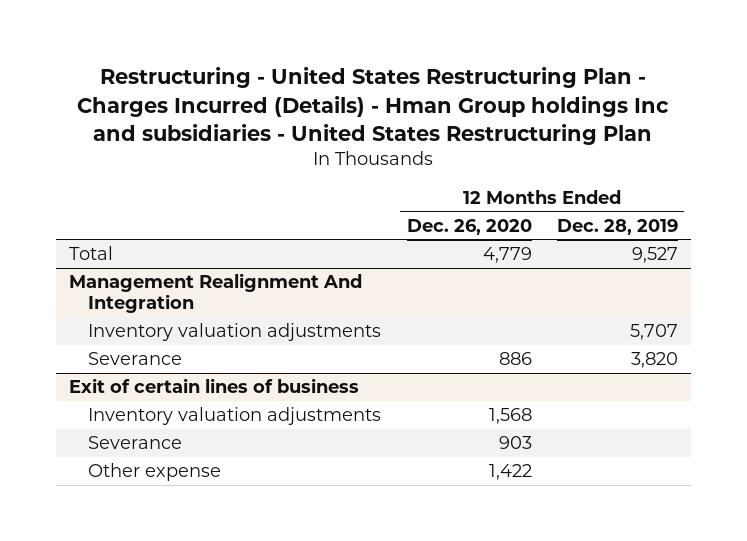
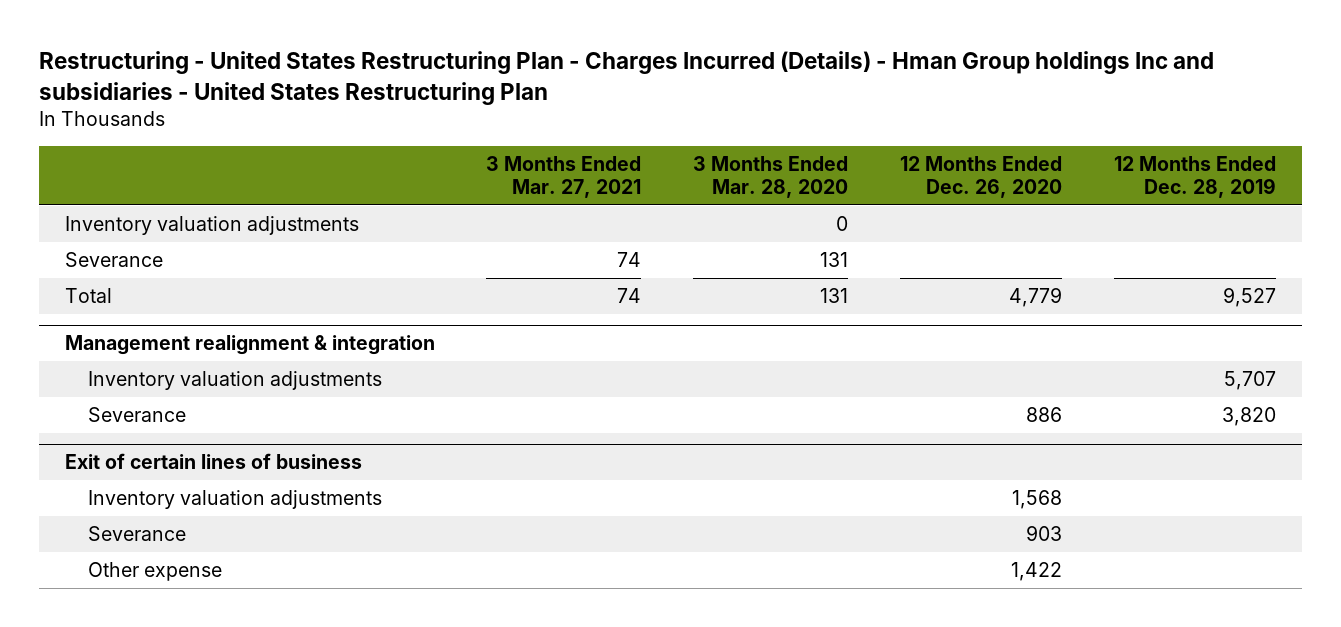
none -> [486,156,642,198] 3 Months Ended Mar. 27, 2021
none -> [693,156,849,198] 3 Months Ended Mar. 28, 2020
none -> [64,215,359,235] Inventory valuation adjustments
none -> [64,251,163,267] Severance
[68,273,362,314] Management Realignment And Integration -> [64,335,435,356] Management realignment & integration

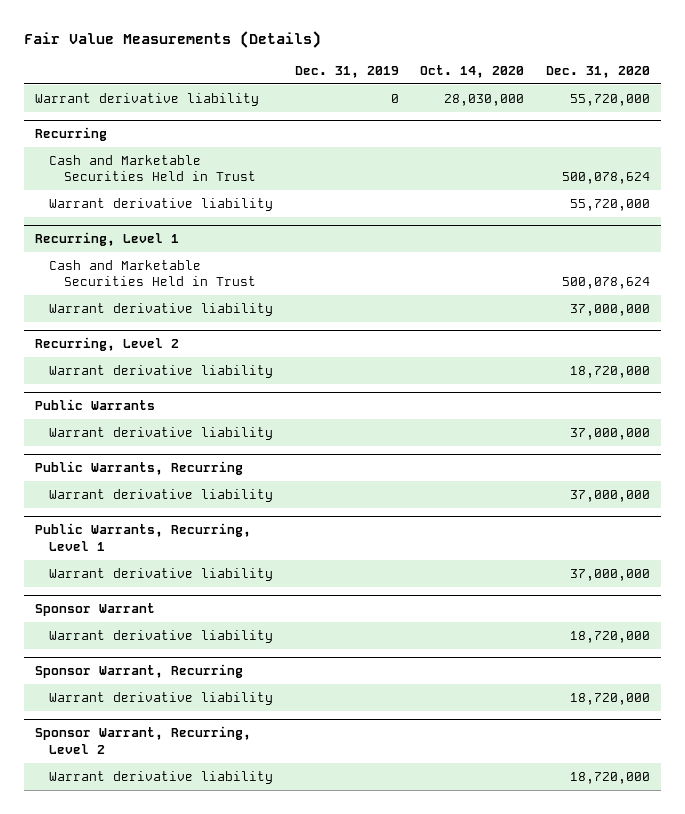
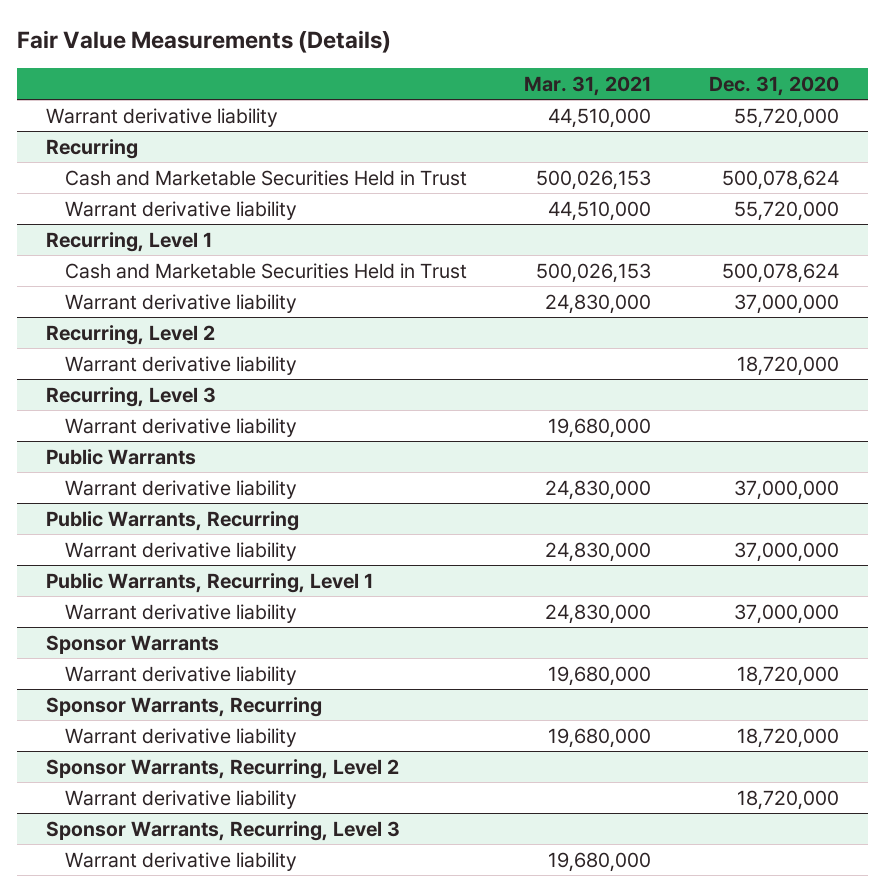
[294,66,399,79] Dec. 31, 2019 -> none
[420,65,525,79] Oct. 14, 2020 -> none
none -> [524,75,652,96] Mar. 31, 2021
none -> [46,386,217,407] Recurring, Level 3
none -> [64,417,297,437] Warrant derivative liability
[35,603,156,617] Sponsor Warrant -> [46,634,220,654] Sponsor Warrants
[35,664,244,679] Sponsor Warrant, Recurring -> [46,696,323,717] Sponsor Warrants, Recurring
[35,726,252,754] Sponsor Warrant, Recurring, Level 2 -> [46,758,400,779] Sponsor Warrants, Recurring, Level 2
none -> [46,820,401,841] Sponsor Warrants, Recurring, Level 3
none -> [64,851,297,871] Warrant derivative liability

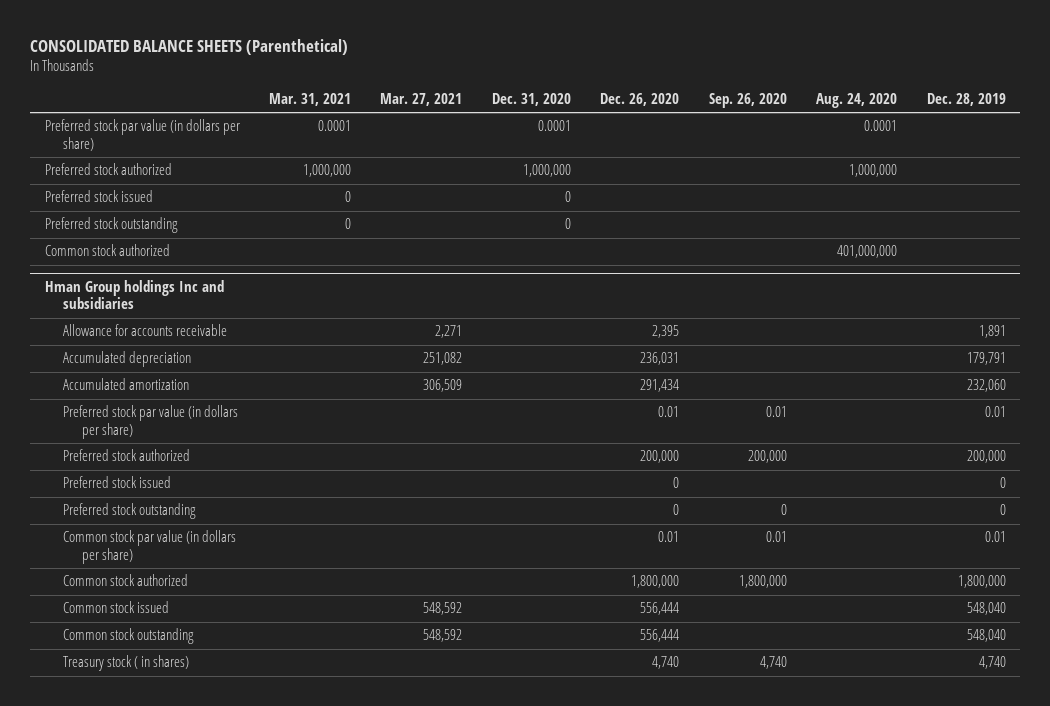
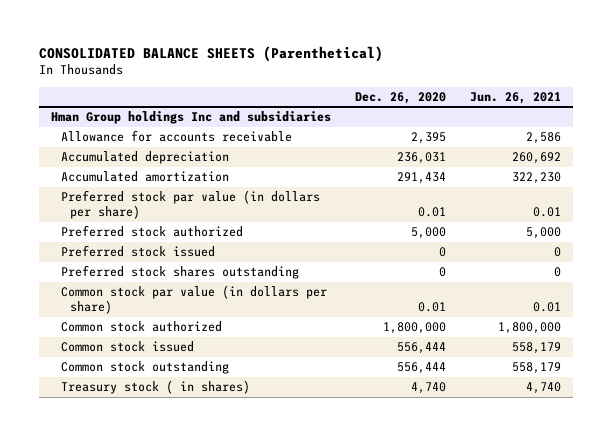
[269,93,352,107] Mar. 31, 2021 -> none
[380,93,463,107] Mar. 27, 2021 -> none
[491,93,571,107] Dec. 31, 2020 -> none
[708,93,787,109] Sep. 26, 2020 -> none
[816,93,898,109] Aug. 24, 2020 -> none
[926,93,1006,107] Dec. 28, 2019 -> none
none -> [470,91,562,104] Jun. 26, 2021
[44,119,240,151] Preferred stock par value (in dollars per share) -> none
[44,163,172,176] Preferred stock authorized -> none
[44,190,153,203] Preferred stock issued -> none
[44,217,178,234] Preferred stock outstanding -> none
[44,244,170,257] Common stock authorized -> none
[640,450,680,464] 200,000 -> [411,227,447,240] 5,000
[63,503,197,520] Preferred stock outstanding -> [60,265,299,280] Preferred stock shares outstanding

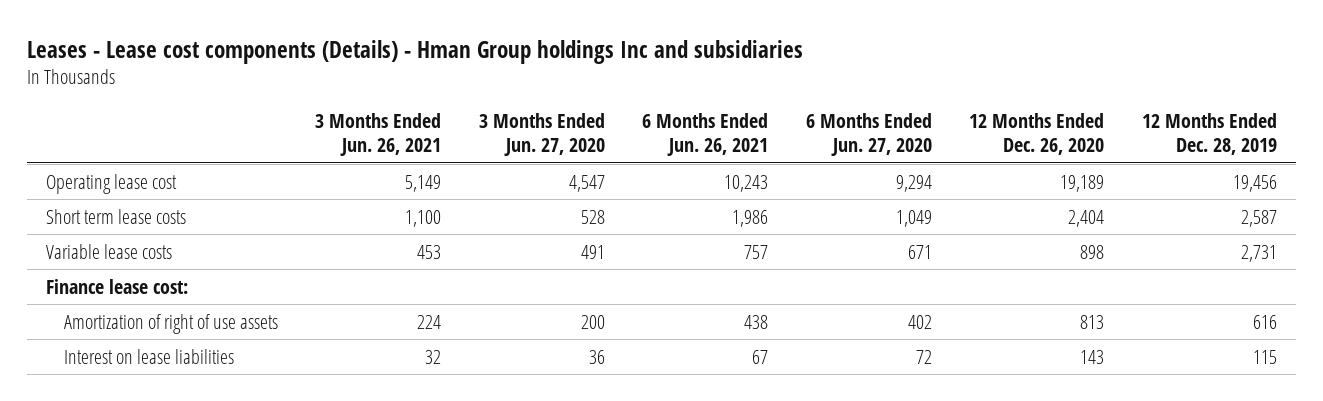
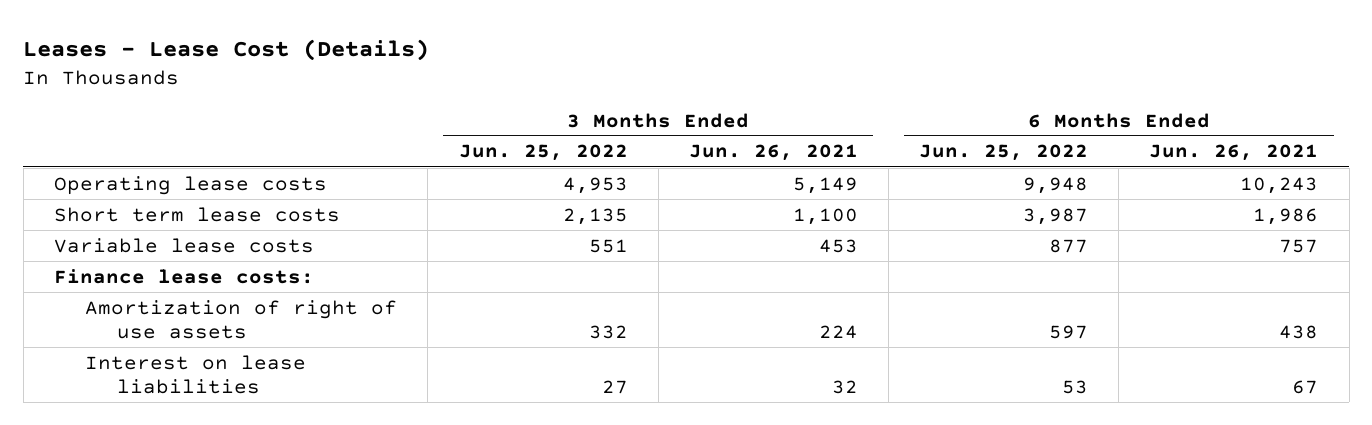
[27,39,804,64] Leases - Lease cost components (Details) - Hman Group holdings Inc and subsidiaries -> [23,38,430,61] Leases - Lease Cost (Details)
[478,112,605,156] 3 Months Ended Jun. 27, 2020 -> none
[805,112,932,156] 6 Months Ended Jun. 27, 2020 -> none
[969,112,1105,155] 12 Months Ended Dec. 26, 2020 -> none
[1141,112,1277,155] 12 Months Ended Dec. 28, 2019 -> none
none -> [458,144,628,162] Jun. 25, 2022
none -> [919,144,1089,162] Jun. 25, 2022
[46,173,178,194] Operating lease cost -> [53,175,327,195] Operating lease costs
[46,278,189,294] Finance lease cost: -> [53,268,314,284] Finance lease costs:

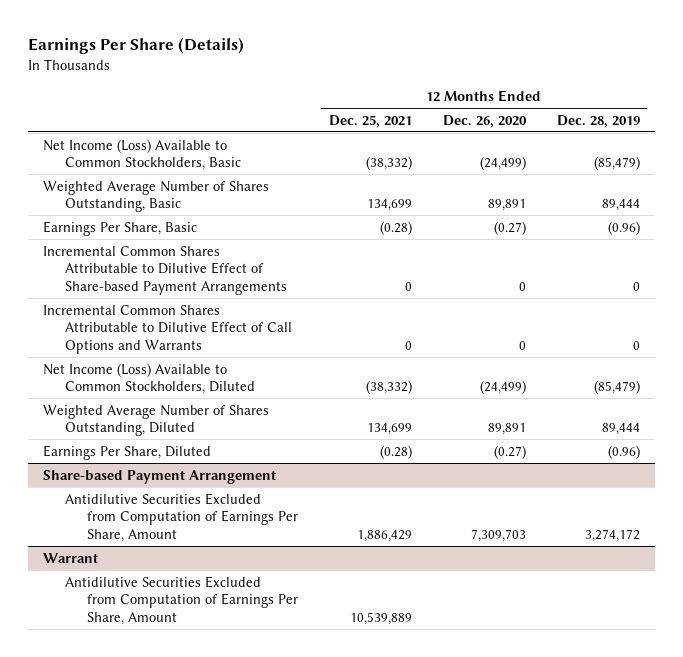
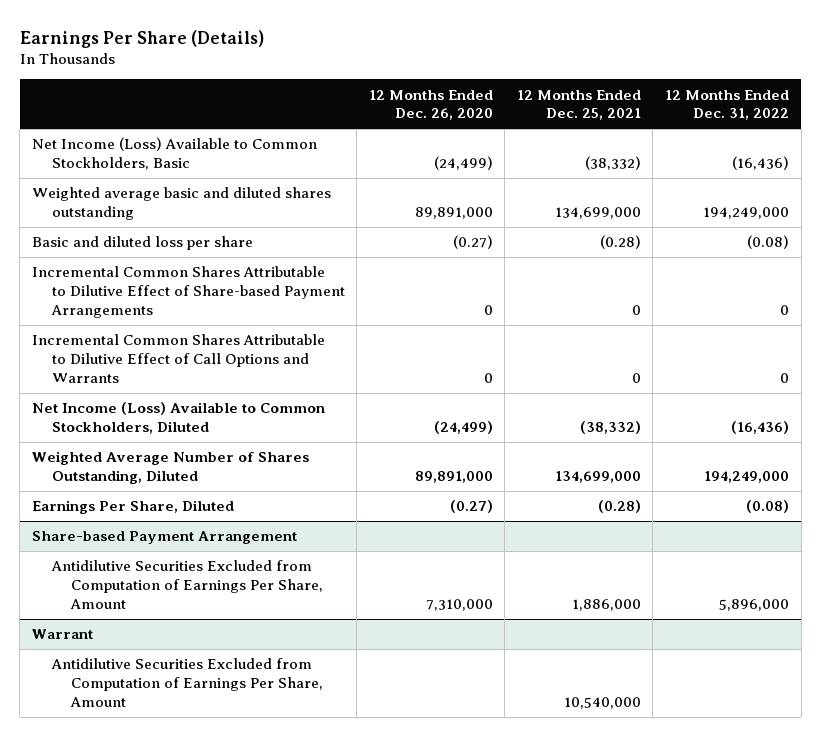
[556,114,640,128] Dec. 28, 2019 -> none
none -> [665,89,790,121] 12 Months Ended Dec. 31, 2022
[43,180,270,213] Weighted Average Number of Shares Outstanding, Basic -> [32,187,332,221] Weighted average basic and diluted shares outstanding
[366,199,412,212] 134,699 -> [554,207,641,220] 134,699,000
[487,199,526,212] 89,891 -> [414,207,493,220] 89,891,000
[43,220,198,236] Earnings Per Share, Basic -> [32,236,254,251] Basic and diluted loss per share
[366,423,412,436] 134,699 -> [554,471,641,484] 134,699,000
[487,423,526,436] 89,891 -> [414,471,493,484] 89,891,000
[356,529,412,542] 1,886,429 -> [571,598,641,611] 1,886,000
[470,528,526,542] 7,309,703 -> [425,598,493,611] 7,310,000
[349,611,412,625] 10,539,889 -> [563,696,641,709] 10,540,000

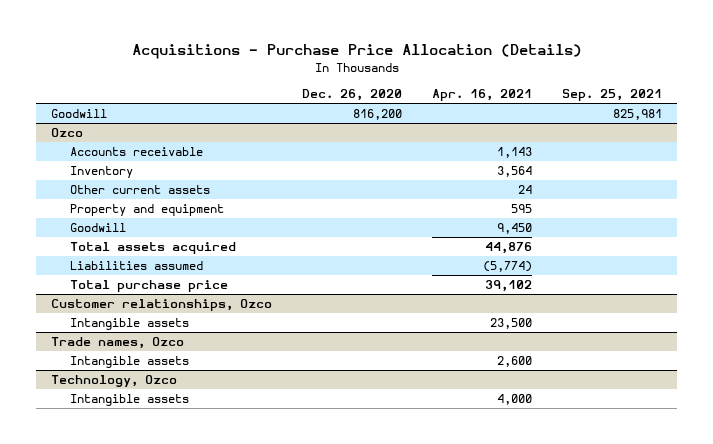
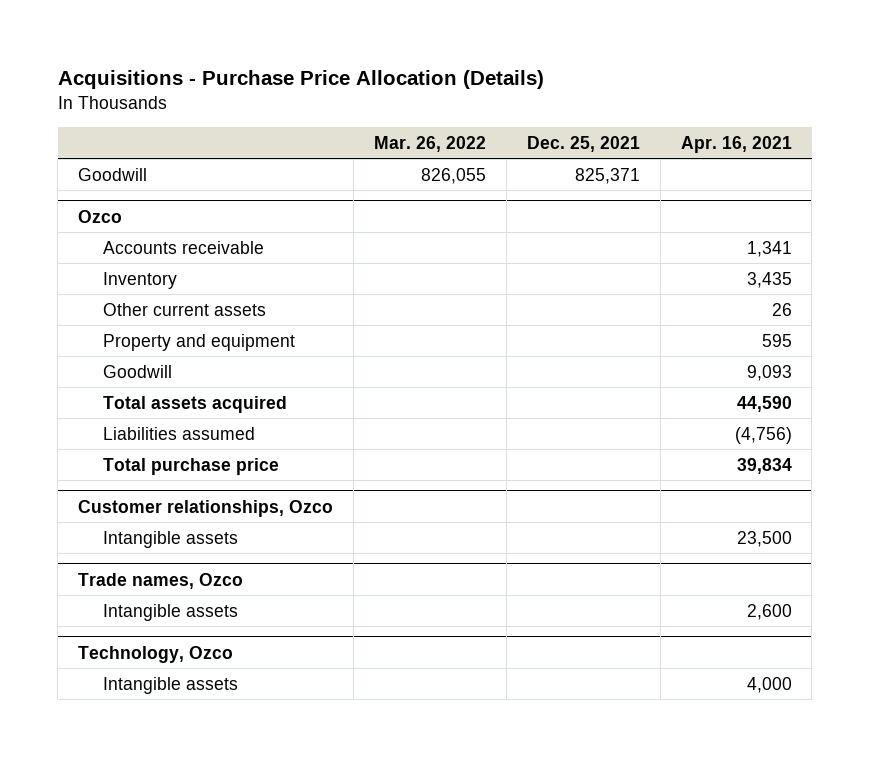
[302,89,403,102] Dec. 26, 2020 -> none
[561,89,662,102] Sep. 25, 2021 -> none
none -> [373,135,486,152] Mar. 26, 2022
none -> [526,135,640,152] Dec. 25, 2021
[497,147,533,159] 1,143 -> [746,240,792,257] 1,341
[497,166,533,178] 3,564 -> [746,271,792,288] 3,435
[518,185,533,195] 24 -> [771,302,792,316] 26
[497,223,533,235] 9,450 -> [746,364,792,381] 9,093
[485,242,533,255] 44,876 -> [736,395,792,412] 44,590
[483,261,533,273] (5,774) -> [734,426,792,444] (4,756)
[485,280,533,293] 39,102 -> [736,457,792,474] 39,834

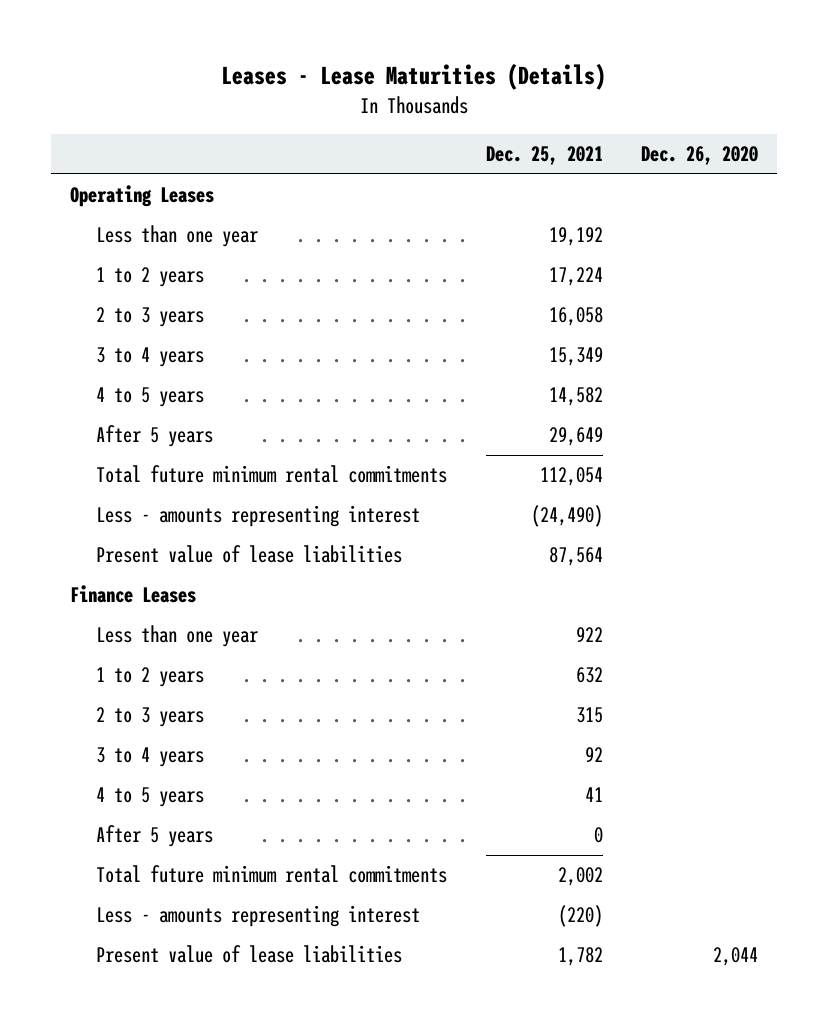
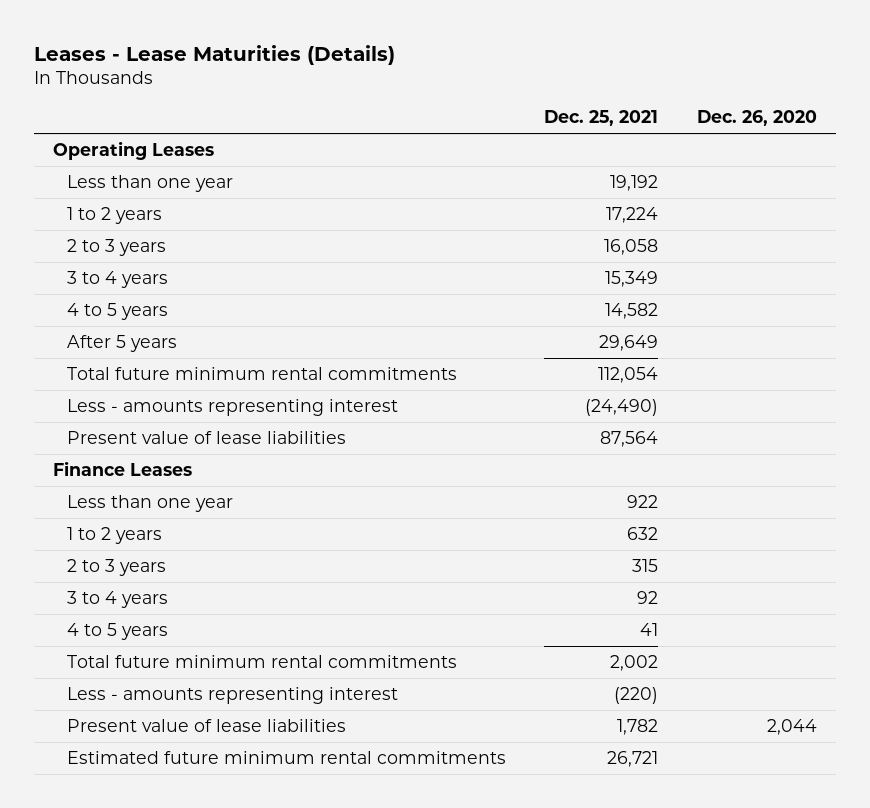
[96,825,214,848] After 5 years -> none
none -> [67,750,507,764] Estimated future minimum rental commitments

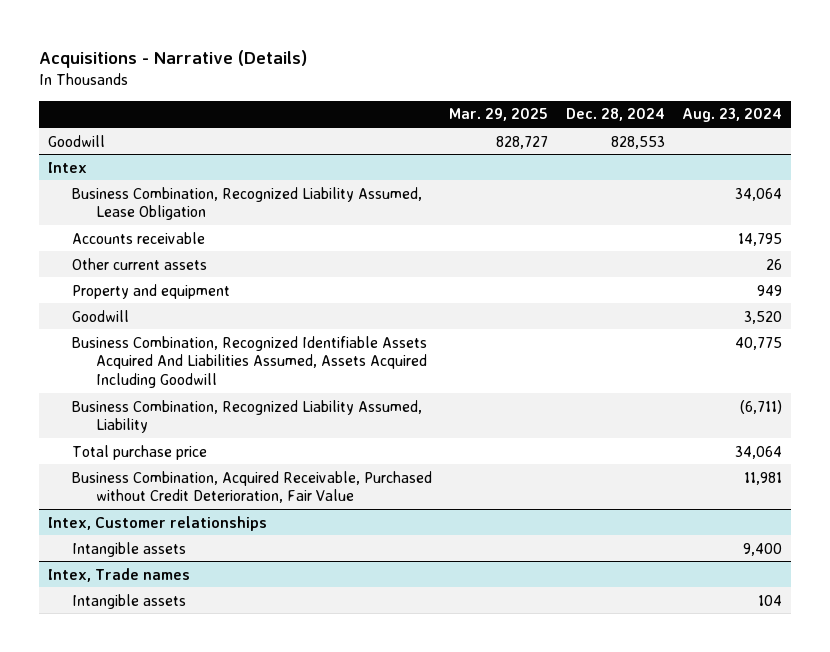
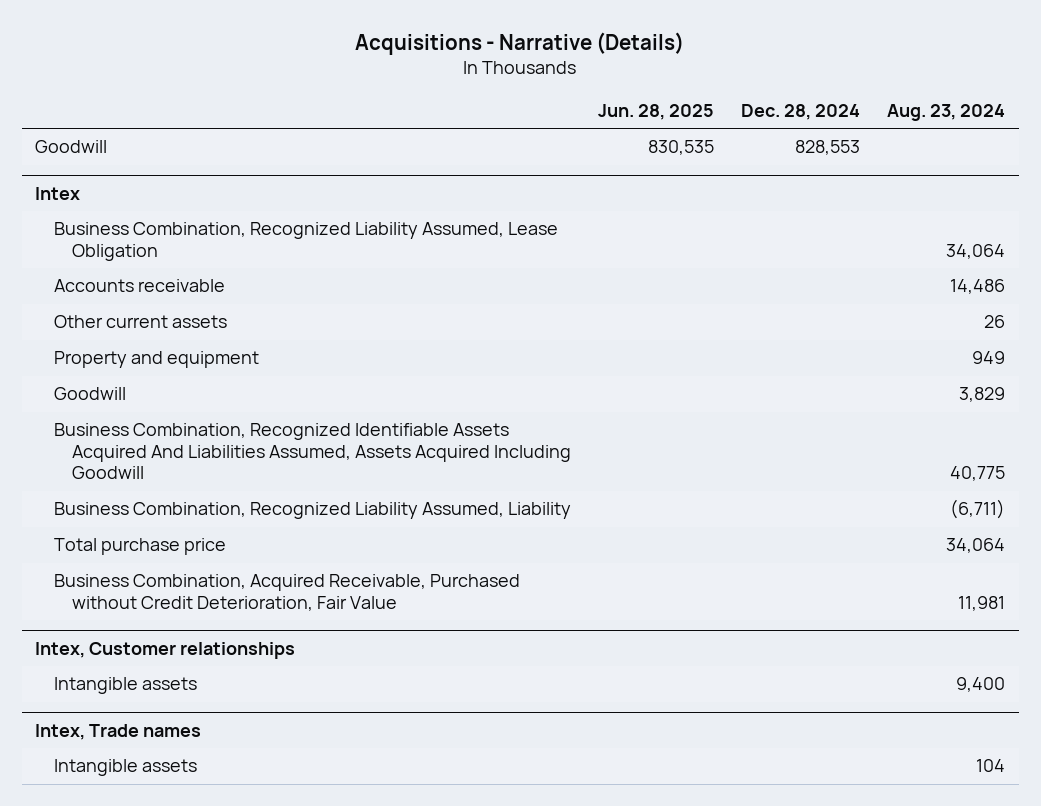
[449,108,549,122] Mar. 29, 2025 -> none
none -> [598,103,715,120] Jun. 28, 2025
[737,232,782,246] 14,795 -> [950,279,1006,295] 14,486
[743,310,782,324] 3,520 -> [959,387,1006,403] 3,829

